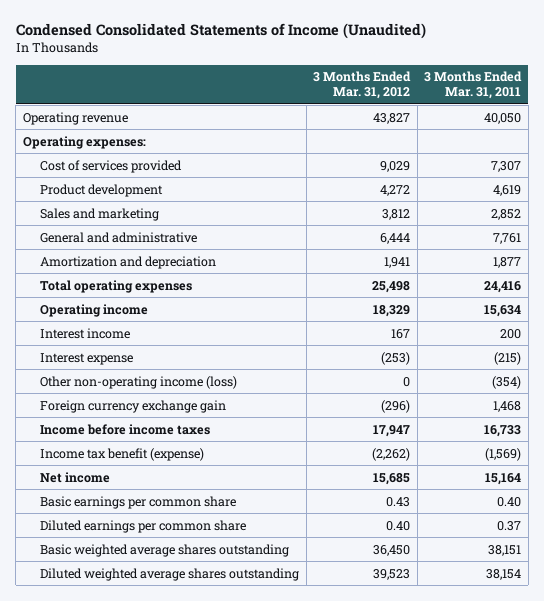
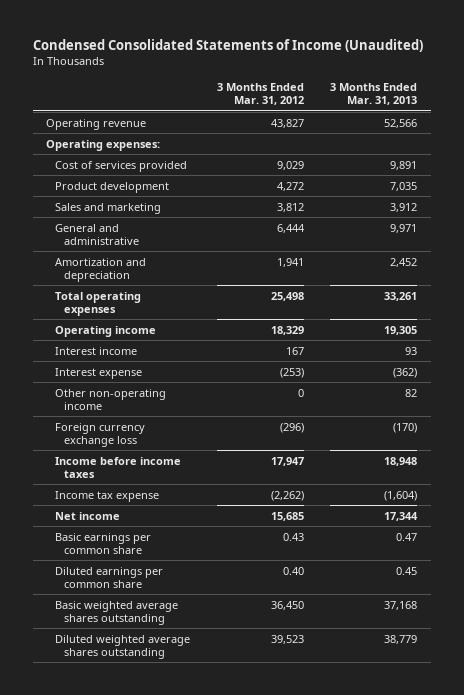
[424,71,523,100] 3 Months Ended Mar. 31, 2011 -> none
none -> [330,83,418,106] 3 Months Ended Mar. 31, 2013
[40,375,238,389] Other non-operating income (loss) -> [54,388,166,410] Other non-operating income
[40,399,227,413] Foreign currency exchange gain -> [54,422,145,447] Foreign currency exchange loss
[40,447,205,461] Income tax benefit (expense) -> [54,490,159,502] Income tax expense

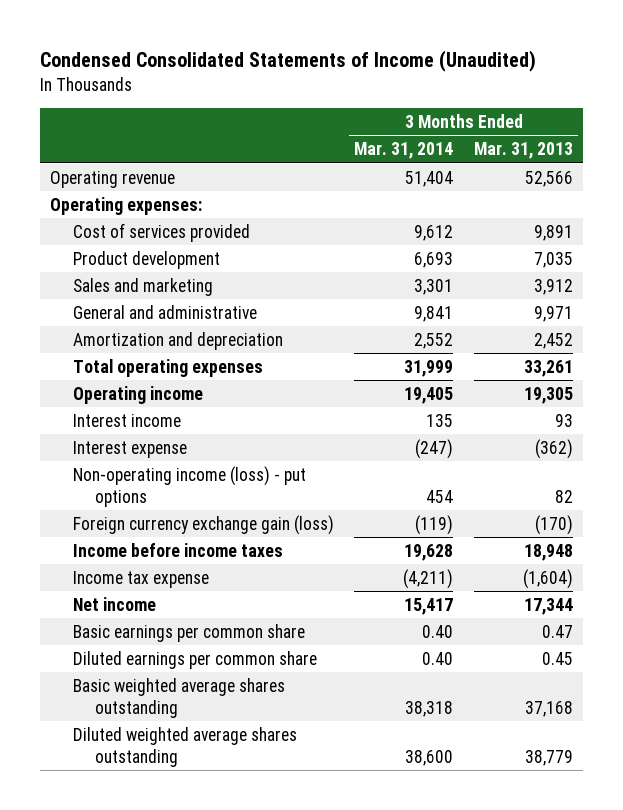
[216,83,304,106] 3 Months Ended Mar. 31, 2012 -> none
none -> [354,142,454,160] Mar. 31, 2014
[54,388,166,410] Other non-operating income -> [72,465,306,507] Non-operating income (loss) - put options
[54,422,145,447] Foreign currency exchange loss -> [72,514,334,535] Foreign currency exchange gain (loss)

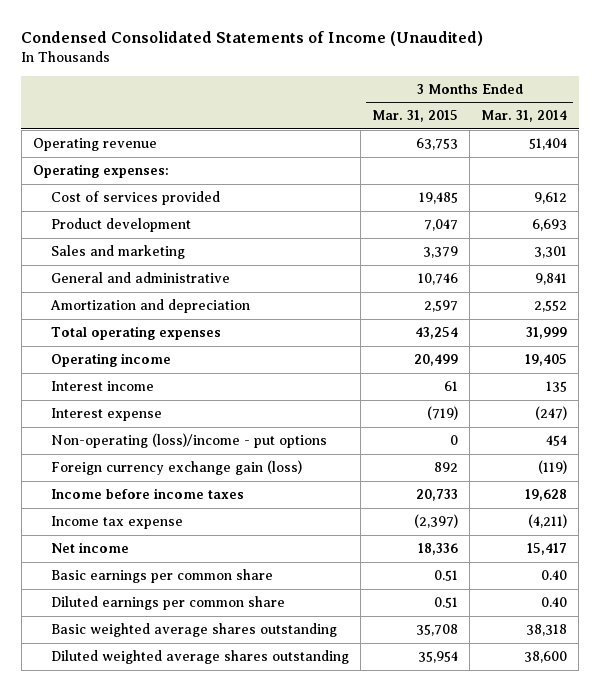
[473,142,573,160] Mar. 31, 2013 -> none
none -> [372,110,459,123] Mar. 31, 2015
[72,465,306,507] Non-operating income (loss) - put options -> [50,433,327,449] Non-operating (loss)/income - put options

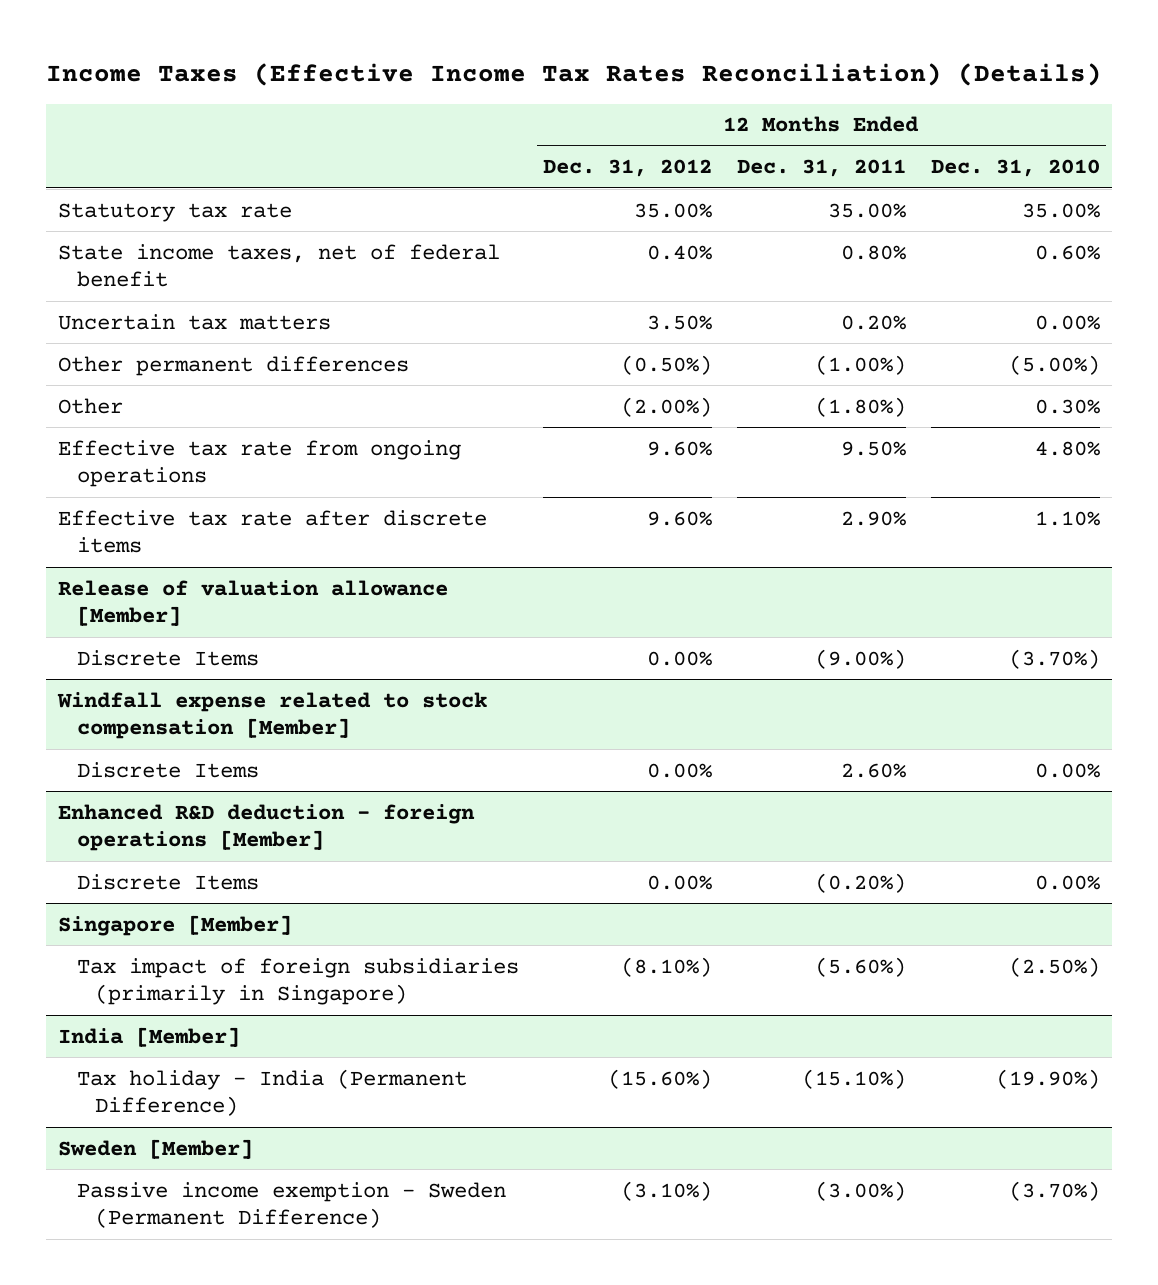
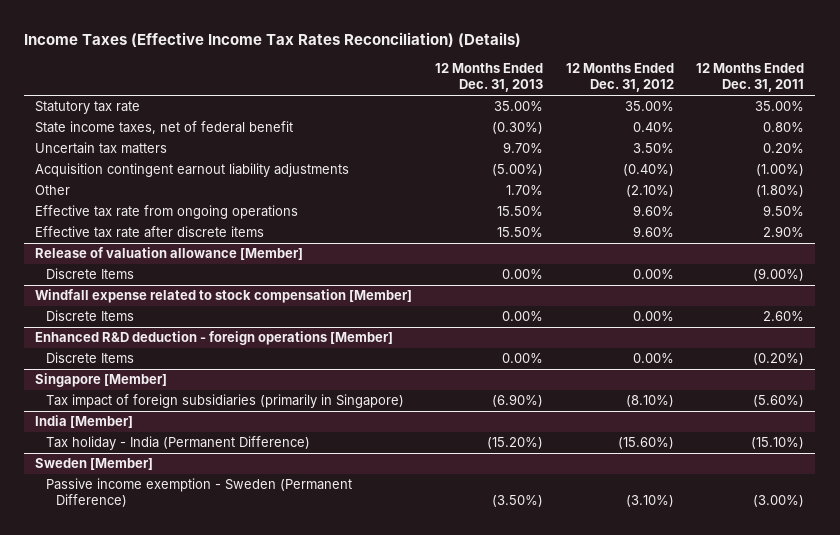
[930,159,1100,178] Dec. 31, 2010 -> none
none -> [435,63,544,93] 12 Months Ended Dec. 31, 2013
[58,397,124,414] Other -> none
none -> [35,163,350,178] Acquisition contingent earnout liability adjustments
[58,355,410,376] Other permanent differences -> [35,185,71,196] Other
[621,354,713,375] (0.50%) -> [625,185,674,198] (2.10%)
[814,354,906,375] (1.00%) -> [756,185,805,198] (1.80%)

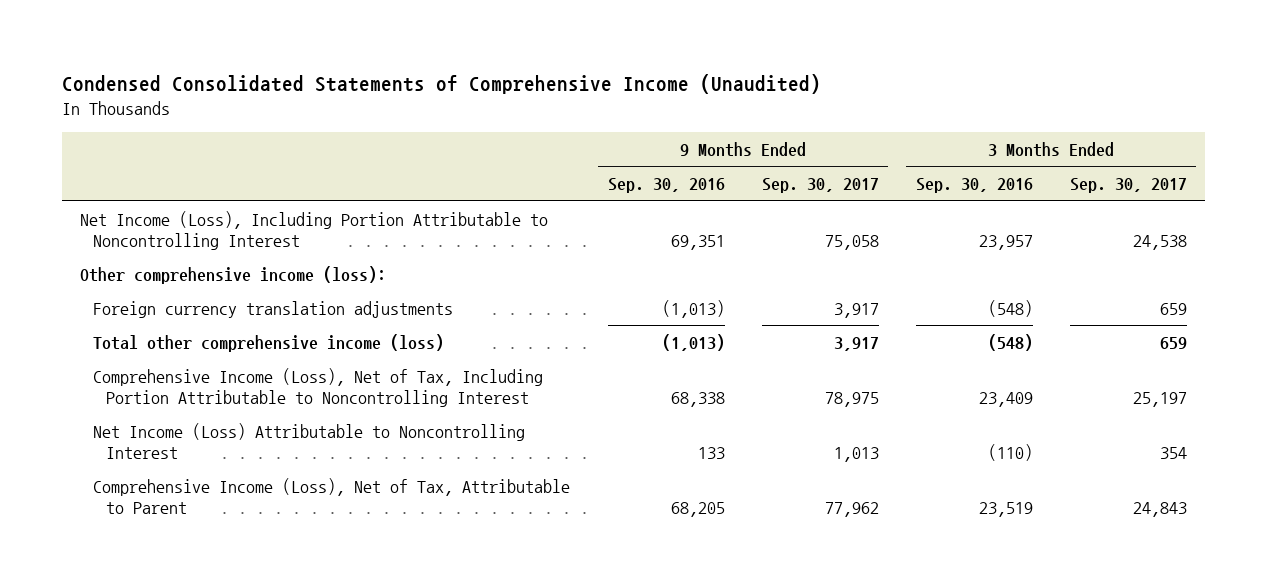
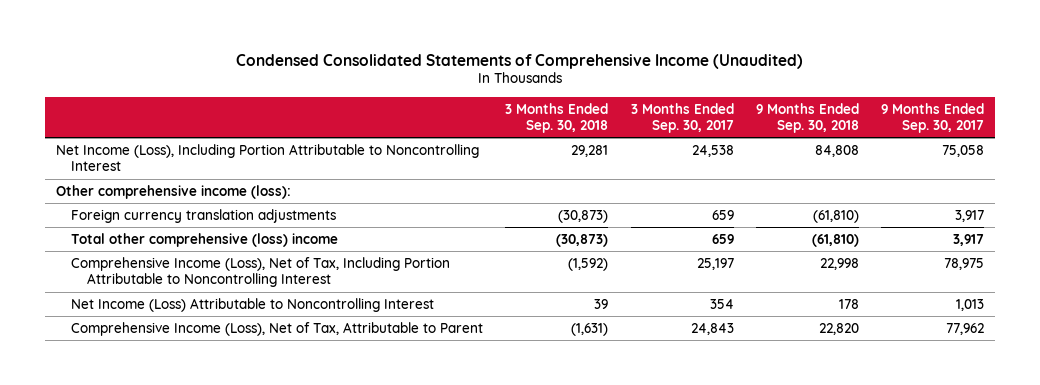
[607,178,725,194] Sep. 30, 2016 -> none
[915,178,1033,194] Sep. 30, 2016 -> none
none -> [505,102,609,134] 3 Months Ended Sep. 30, 2018
none -> [755,102,859,134] 9 Months Ended Sep. 30, 2018
[93,333,445,352] Total other comprehensive income (loss) -> [71,232,339,247] Total other comprehensive (loss) income

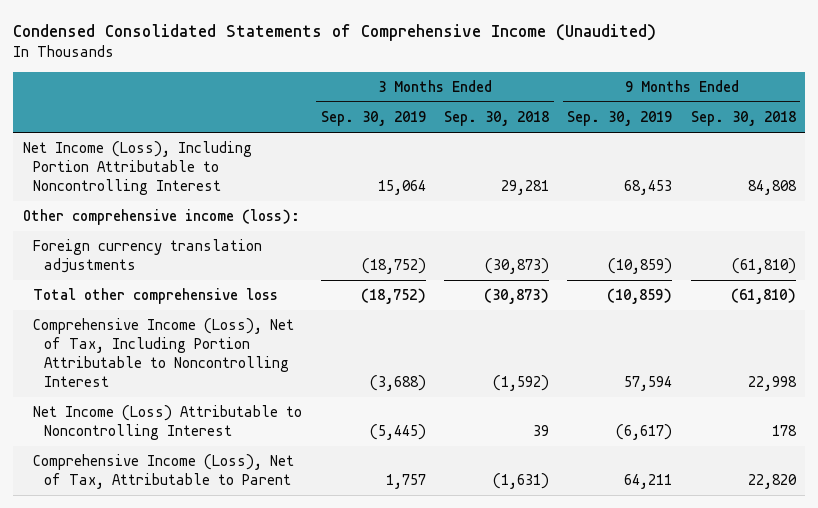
[630,102,734,134] 3 Months Ended Sep. 30, 2017 -> none
[880,102,984,134] 9 Months Ended Sep. 30, 2017 -> none
none -> [320,111,426,127] Sep. 30, 2019
none -> [567,111,673,127] Sep. 30, 2019
[71,232,339,247] Total other comprehensive (loss) income -> [33,288,279,305] Total other comprehensive loss

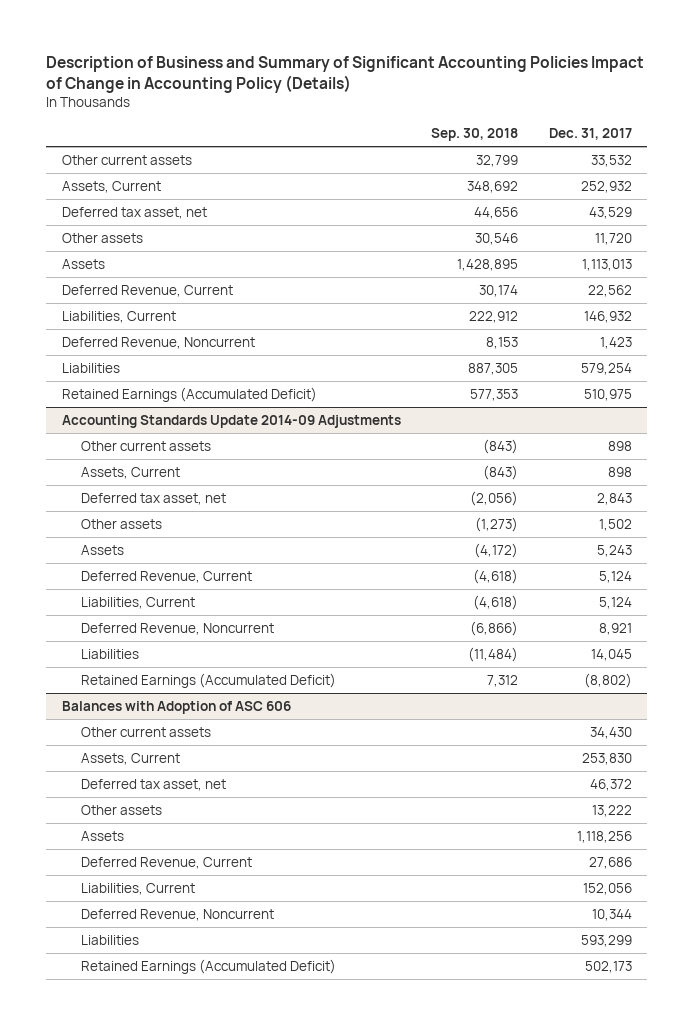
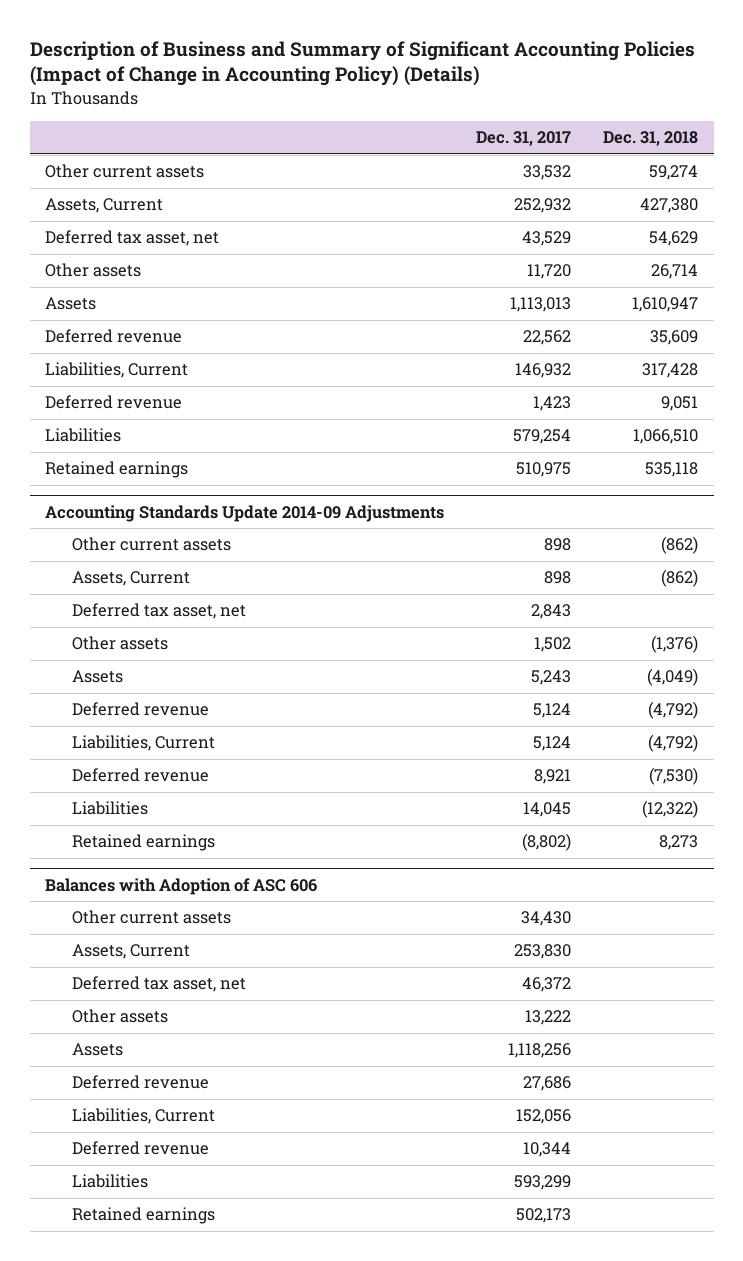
[46,55,645,93] Description of Business and Summary of Significant Accounting Policies Impact of Change in Accounting Policy (Details) -> [29,40,695,87] Description of Business and Summary of Significant Accounting Policies (Impact of Change in Accounting Policy) (Details)
[431,128,519,142] Sep. 30, 2018 -> none
none -> [602,131,698,147] Dec. 31, 2018
[61,284,233,297] Deferred Revenue, Current -> [45,329,183,344] Deferred revenue
[61,336,255,349] Deferred Revenue, Noncurrent -> [45,395,183,410] Deferred revenue
[61,386,317,402] Retained Earnings (Accumulated Deficit) -> [45,461,189,479] Retained earnings
[81,570,253,583] Deferred Revenue, Current -> [71,702,209,717] Deferred revenue
[81,622,275,635] Deferred Revenue, Noncurrent -> [71,768,209,783] Deferred revenue
[81,672,337,688] Retained Earnings (Accumulated Deficit) -> [71,834,215,852] Retained earnings
[81,856,253,869] Deferred Revenue, Current -> [71,1075,209,1090] Deferred revenue
[81,908,275,921] Deferred Revenue, Noncurrent -> [71,1141,209,1156] Deferred revenue
[81,958,337,974] Retained Earnings (Accumulated Deficit) -> [71,1207,215,1225] Retained earnings

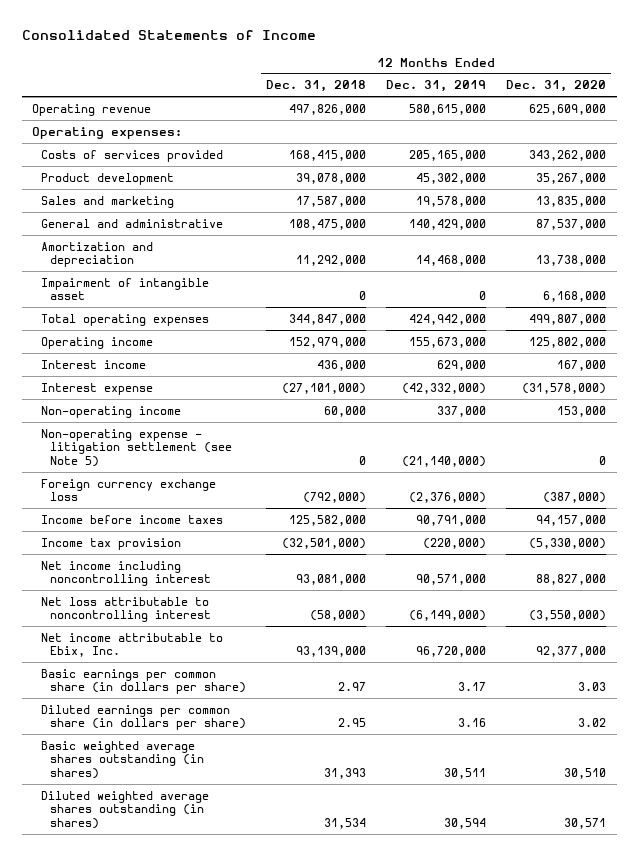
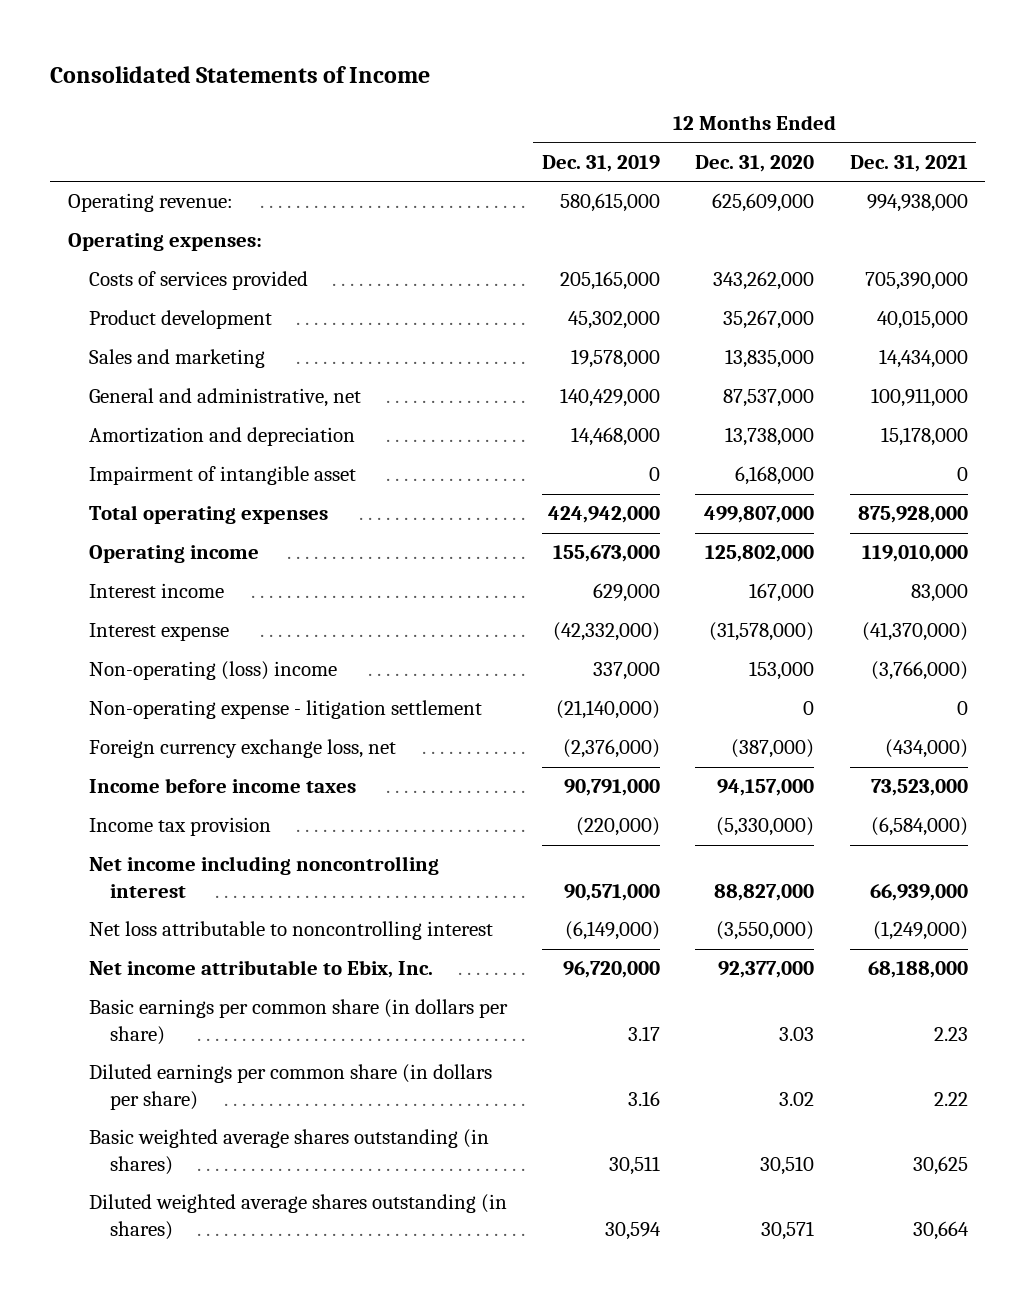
[265,80,366,93] Dec. 31, 2018 -> none
none -> [849,154,968,172] Dec. 31, 2021
[32,103,152,116] Operating revenue -> [67,193,233,213] Operating revenue:
[40,218,223,228] General and administrative -> [89,388,362,408] General and administrative, net
[40,405,181,418] Non-operating income -> [89,661,338,681] Non-operating (loss) income
[40,428,232,468] Non-operating expense - litigation settlement (see Note 5) -> [89,700,483,720] Non-operating expense - litigation settlement
[40,478,216,502] Foreign currency exchange loss -> [89,739,397,759] Foreign currency exchange loss, net

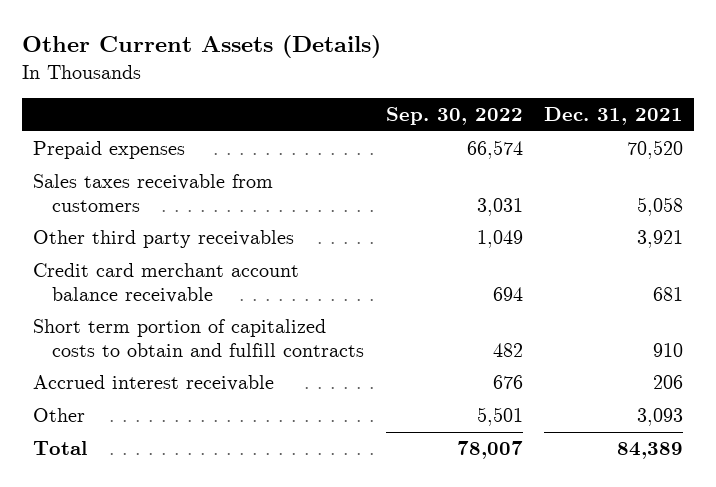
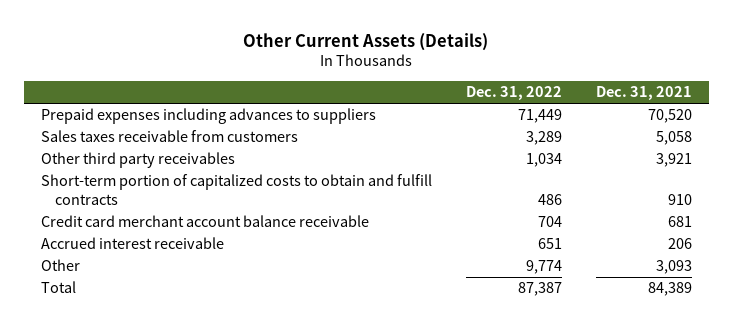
[385,107,523,126] Sep. 30, 2022 -> none
none -> [465,86,562,101] Dec. 31, 2022
[32,141,185,160] Prepaid expenses -> [41,108,377,125] Prepaid expenses including advances to suppliers
none -> [41,174,433,205] Short-term portion of capitalized costs to obtain and fulfill contracts
[32,319,365,357] Short term portion of capitalized costs to obtain and fulfill contracts -> none

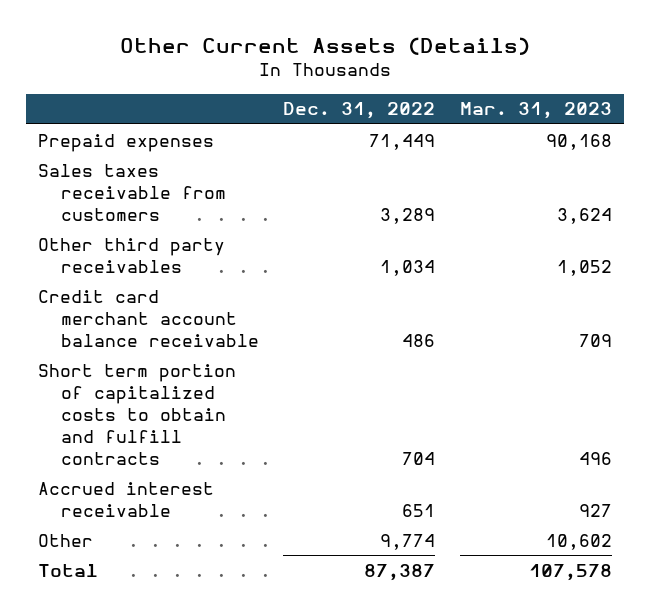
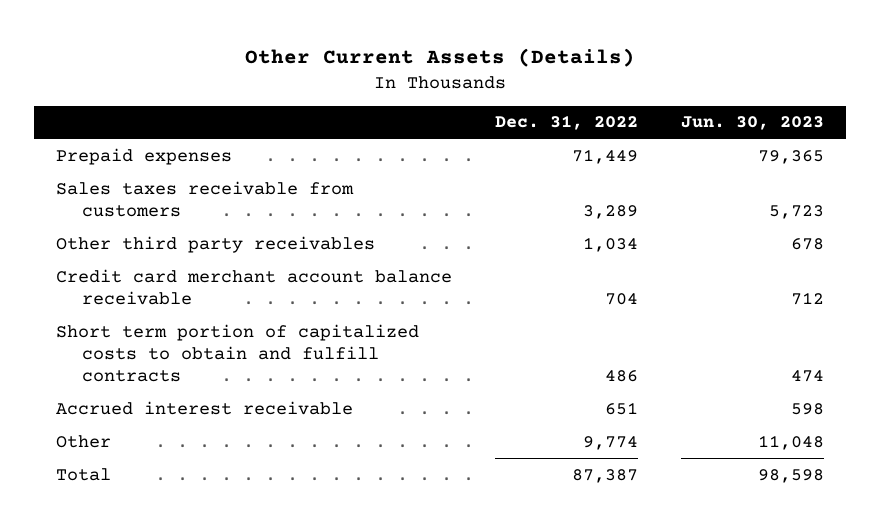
[459,102,612,120] Mar. 31, 2023 -> none
none -> [681,116,825,131] Jun. 30, 2023
[402,333,436,347] 486 -> [605,292,639,305] 704
[402,451,436,465] 704 -> [605,369,639,382] 486

